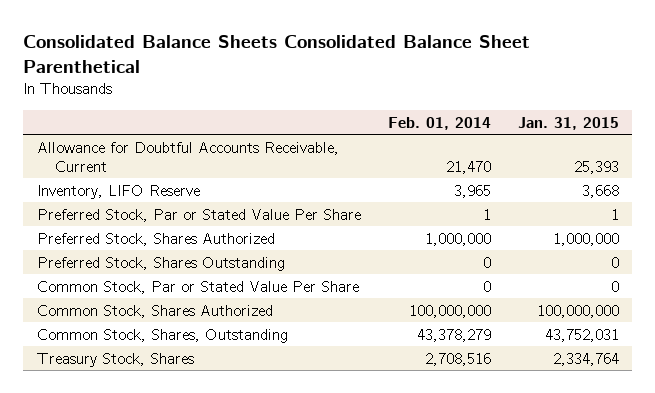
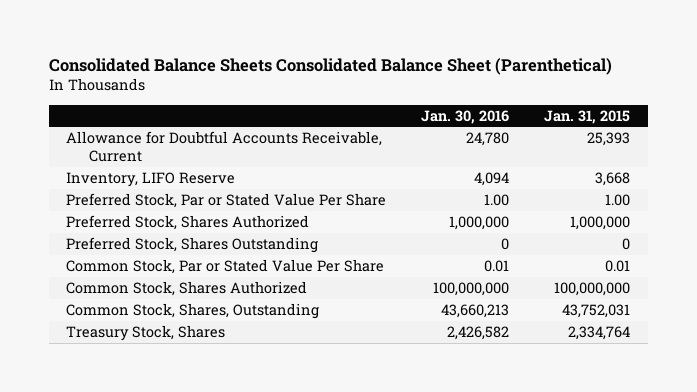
[23,35,531,73] Consolidated Balance Sheets Consolidated Balance Sheet Parenthetical -> [48,58,612,76] Consolidated Balance Sheets Consolidated Balance Sheet (Parenthetical)
[387,116,491,130] Feb. 01, 2014 -> none
none -> [421,109,510,124] Jan. 30, 2016
[610,208,619,220] 1 -> [605,193,631,206] 1.00
[610,280,619,292] 0 -> [605,259,631,272] 0.01

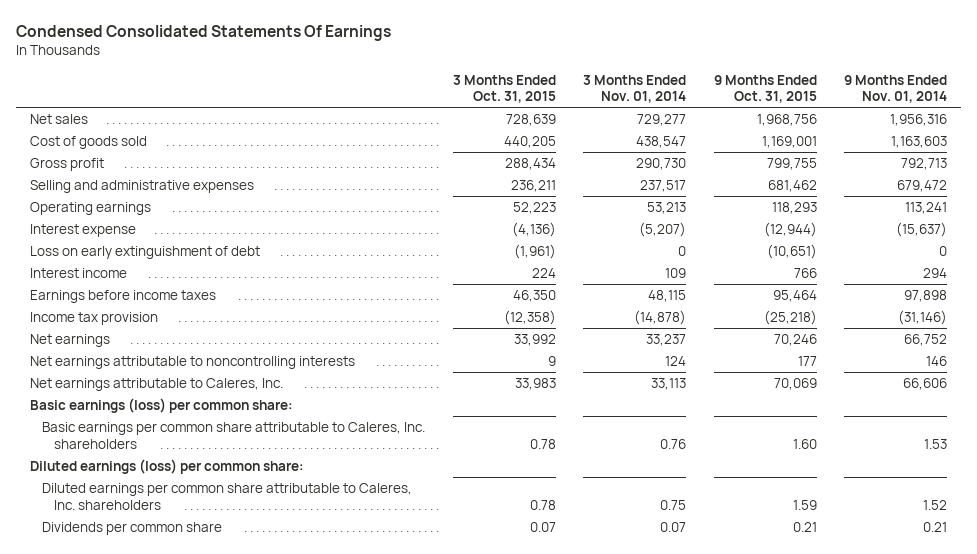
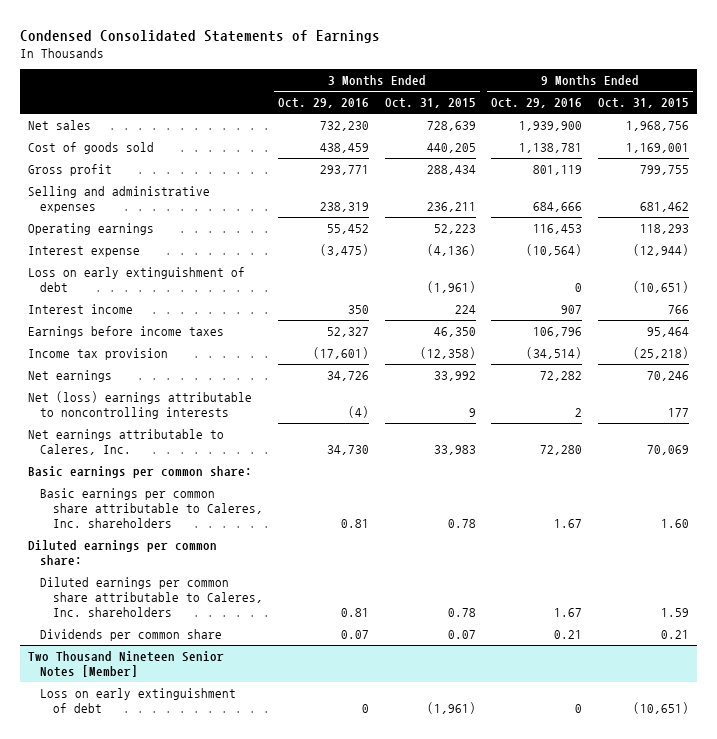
[16,25,392,42] Condensed Consolidated Statements Of Earnings -> [20,29,381,43] Condensed Consolidated Statements of Earnings
[583,74,687,104] 3 Months Ended Nov. 01, 2014 -> none
[844,74,948,104] 9 Months Ended Nov. 01, 2014 -> none
none -> [278,98,370,109] Oct. 29, 2016
none -> [491,98,583,109] Oct. 29, 2016
[30,356,356,370] Net earnings attributable to noncontrolling interests -> [27,391,252,419] Net (loss) earnings attributable to noncontrolling interests
[30,398,294,414] Basic earnings (loss) per common share: -> [27,466,252,479] Basic earnings per common share:
[30,459,305,475] Diluted earnings (loss) per common share: -> [27,540,217,565] Diluted earnings per common share:
none -> [27,651,224,677] Two Thousand Nineteen Senior Notes [Member]
none -> [40,688,237,713] Loss on early extinguishment of debt

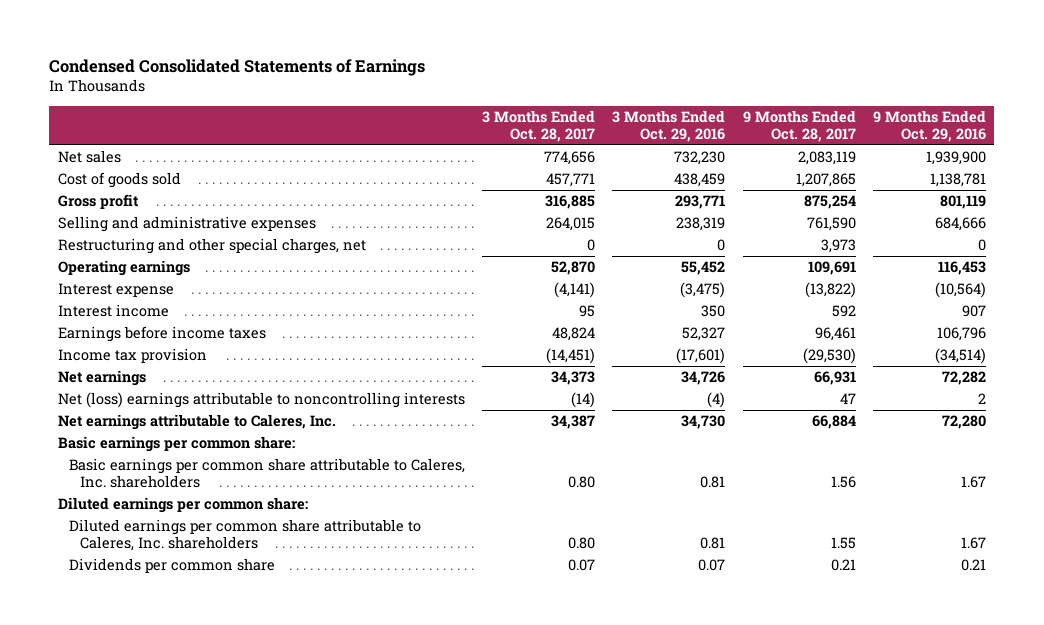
[384,98,476,109] Oct. 31, 2015 -> none
[597,98,689,109] Oct. 31, 2015 -> none
none -> [482,109,596,142] 3 Months Ended Oct. 28, 2017
none -> [742,109,856,142] 9 Months Ended Oct. 28, 2017
none -> [57,238,366,255] Restructuring and other special charges, net
[27,267,245,292] Loss on early extinguishment of debt -> none
[27,651,224,677] Two Thousand Nineteen Senior Notes [Member] -> none
[40,688,237,713] Loss on early extinguishment of debt -> none

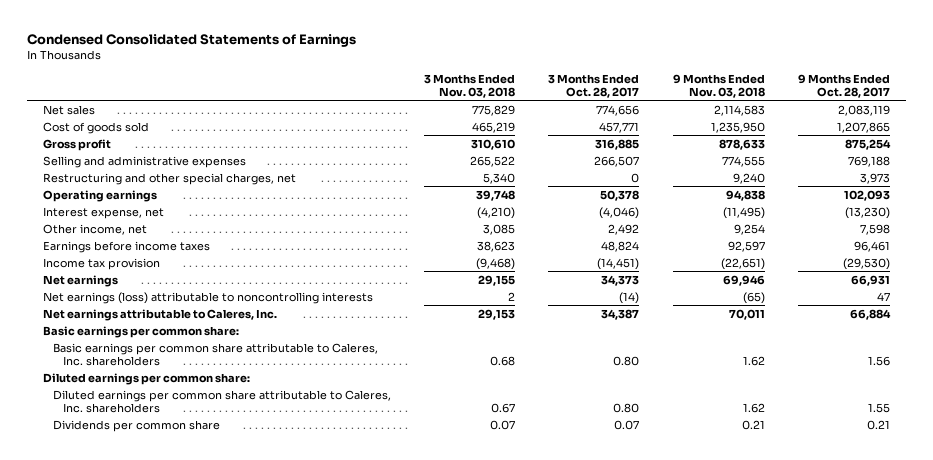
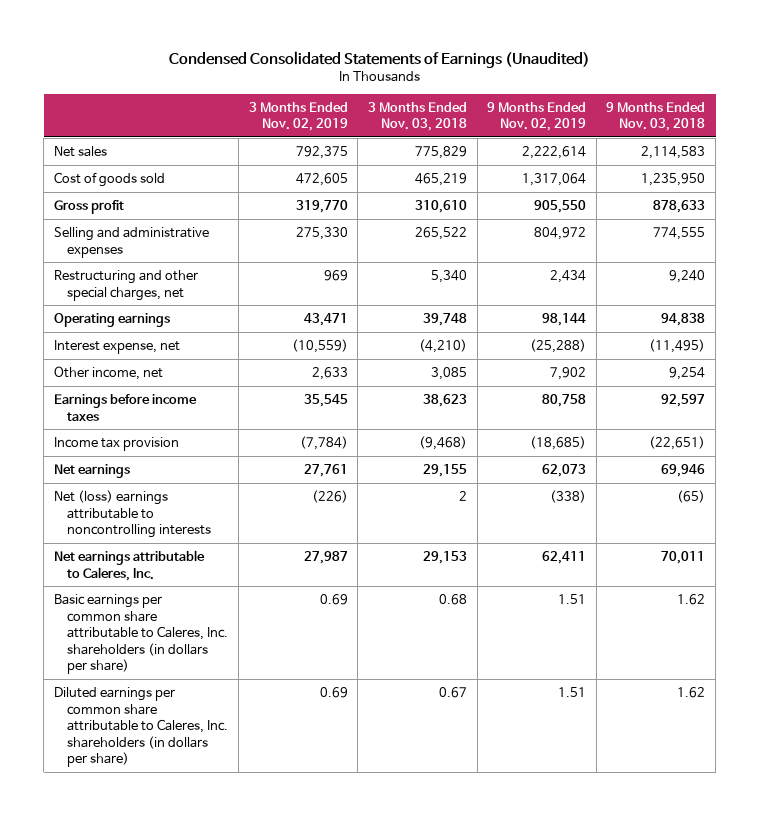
[26,34,356,48] Condensed Consolidated Statements of Earnings -> [168,50,590,68] Condensed Consolidated Statements of Earnings (Unaudited)
[548,73,640,98] 3 Months Ended Oct. 28, 2017 -> none
[797,73,890,98] 9 Months Ended Oct. 28, 2017 -> none
none -> [248,101,348,132] 3 Months Ended Nov. 02, 2019
none -> [487,101,587,132] 9 Months Ended Nov. 02, 2019
[43,291,374,304] Net earnings (loss) attributable to noncontrolling interests -> [53,489,212,539] Net (loss) earnings attributable to noncontrolling interests
[43,325,240,338] Basic earnings per common share: -> none
[43,372,251,385] Diluted earnings per common share: -> none
[53,419,221,432] Dividends per common share -> none
[53,342,379,366] Basic earnings per common share attributable to Caleres, Inc. shareholders -> [53,593,229,675] Basic earnings per common share attributable to Caleres, Inc. shareholders (in dollars per share)
[53,389,392,413] Diluted earnings per common share attributable to Caleres, Inc. shareholders -> [53,686,229,768] Diluted earnings per common share attributable to Caleres, Inc. shareholders (in dollars per share)

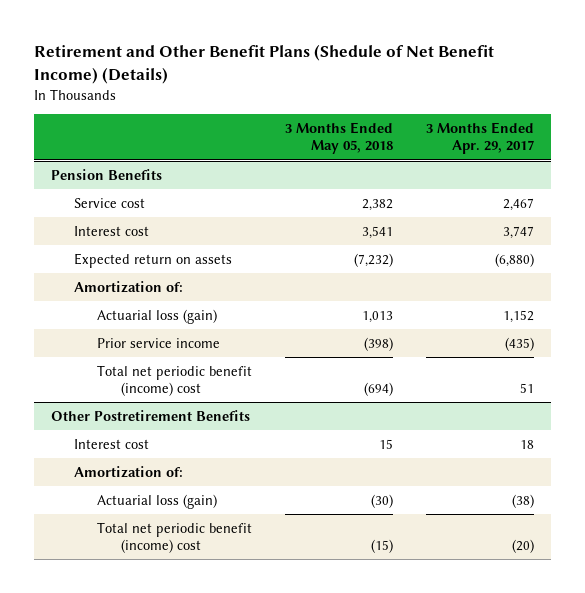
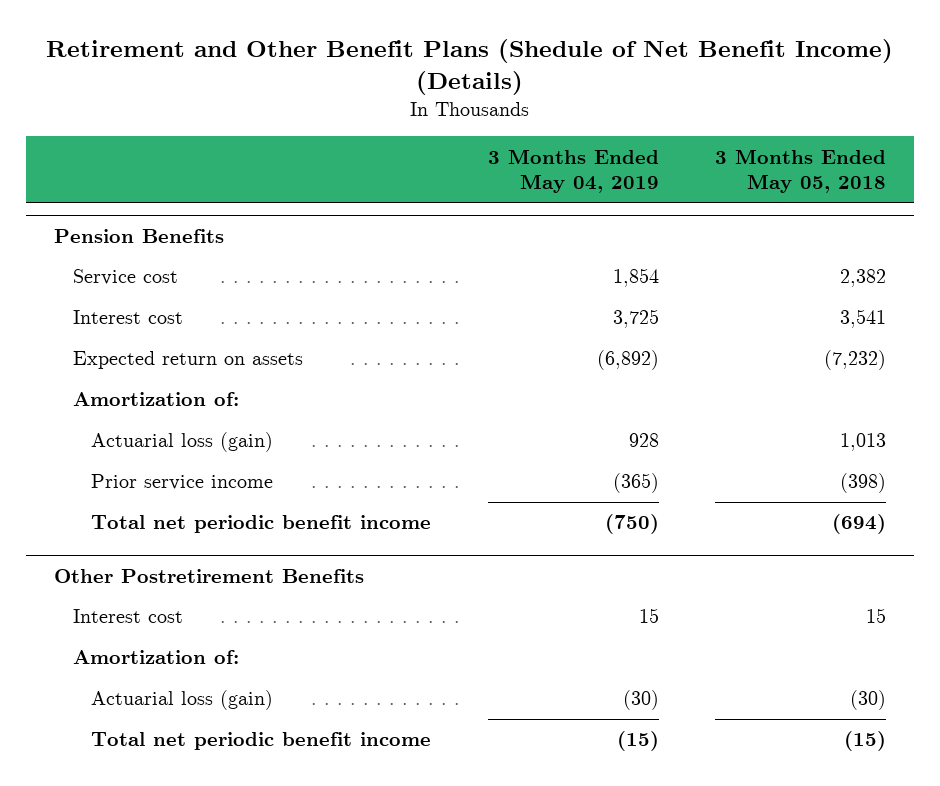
[426,122,535,155] 3 Months Ended Apr. 29, 2017 -> none
none -> [487,148,659,193] 3 Months Ended May 04, 2019
[97,364,253,396] Total net periodic benefit (income) cost -> [91,515,432,534] Total net periodic benefit income
[97,521,253,553] Total net periodic benefit (income) cost -> [91,732,432,751] Total net periodic benefit income

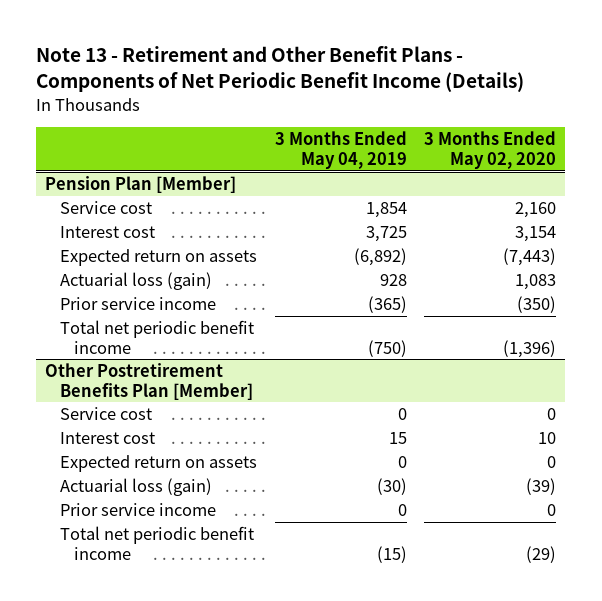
[45,39,893,95] Retirement and Other Benefit Plans (Shedule of Net Benefit Income) (Details) -> [36,46,525,93] Note 13 - Retirement and Other Benefit Plans - Components of Net Periodic Benefit Income (Details)
[714,148,886,193] 3 Months Ended May 05, 2018 -> none
none -> [424,131,557,170] 3 Months Ended May 02, 2020
[54,228,225,243] Pension Benefits -> [45,175,237,193] Pension Plan [Member]
[72,392,239,407] Amortization of: -> none
[54,568,365,583] Other Postretirement Benefits -> [45,362,253,400] Other Postretirement Benefits Plan [Member]
none -> [59,406,152,420] Service cost
[72,650,239,665] Amortization of: -> none
none -> [59,454,257,472] Expected return on assets
none -> [59,502,216,516] Prior service income

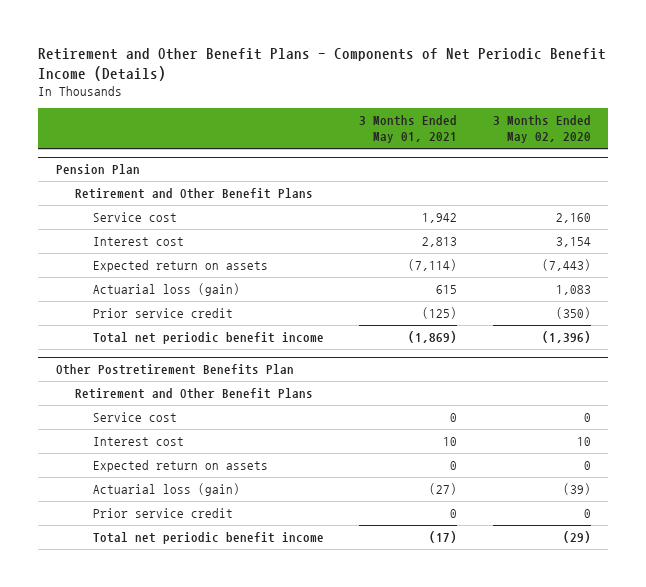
[36,46,525,93] Note 13 - Retirement and Other Benefit Plans - Components of Net Periodic Benefit Income (Details) -> [38,48,607,82] Retirement and Other Benefit Plans - Components of Net Periodic Benefit Income (Details)
[274,131,407,170] 3 Months Ended May 04, 2019 -> none
none -> [359,115,458,144] 3 Months Ended May 01, 2021
[45,175,237,193] Pension Plan [Member] -> [55,164,140,175] Pension Plan
none -> [74,188,313,200] Retirement and Other Benefit Plans
[59,296,216,310] Prior service income -> [93,308,234,319] Prior service credit
[45,362,253,400] Other Postretirement Benefits Plan [Member] -> [55,364,294,376] Other Postretirement Benefits Plan
none -> [74,388,313,400] Retirement and Other Benefit Plans
[59,502,216,516] Prior service income -> [93,508,234,519] Prior service credit

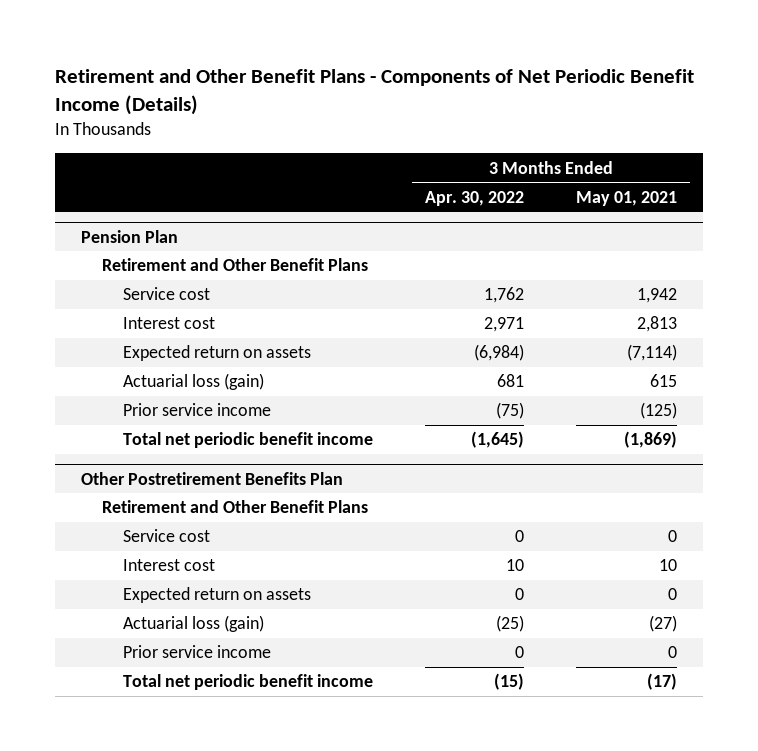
[492,115,591,144] 3 Months Ended May 02, 2020 -> none
none -> [425,190,525,206] Apr. 30, 2022
[93,308,234,319] Prior service credit -> [122,403,271,417] Prior service income
[93,508,234,519] Prior service credit -> [122,645,271,659] Prior service income

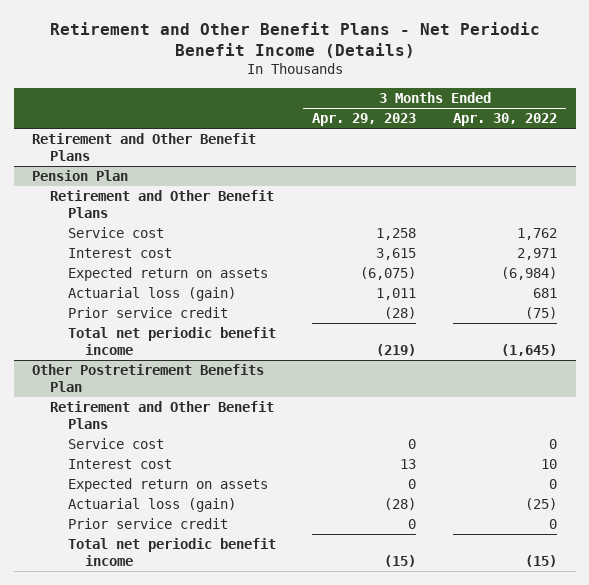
[54,68,694,115] Retirement and Other Benefit Plans - Components of Net Periodic Benefit Income (Details) -> [49,21,540,59] Retirement and Other Benefit Plans - Net Periodic Benefit Income (Details)
[576,190,678,206] May 01, 2021 -> none
none -> [312,113,417,127] Apr. 29, 2023
none -> [32,133,257,161] Retirement and Other Benefit Plans
[122,403,271,417] Prior service income -> [67,307,228,319] Prior service credit
[122,645,271,659] Prior service income -> [67,518,228,530] Prior service credit

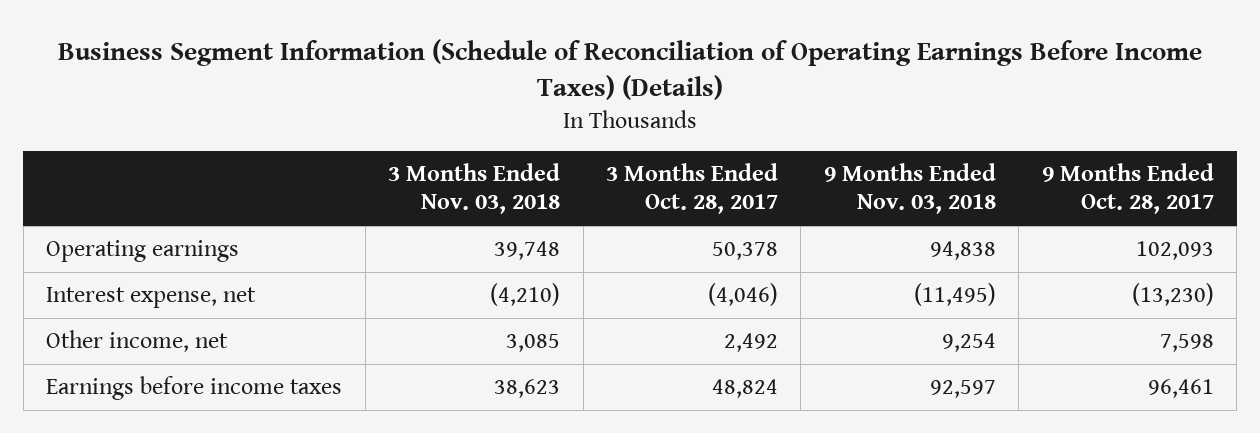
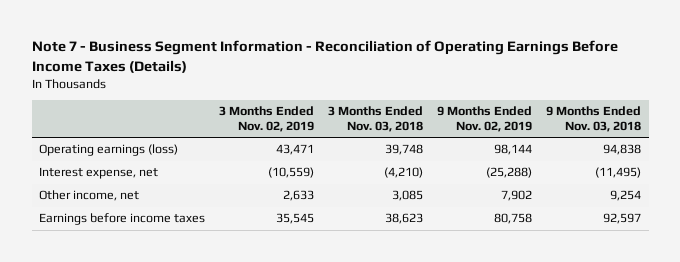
[57,38,1202,101] Business Segment Information (Schedule of Reconciliation of Operating Earnings Before Income Taxes) (Details) -> [31,40,618,73] Note 7 - Business Segment Information - Reconciliation of Operating Earnings Before Income Taxes (Details)
[605,163,778,215] 3 Months Ended Oct. 28, 2017 -> none
[1041,163,1214,215] 9 Months Ended Oct. 28, 2017 -> none
none -> [218,106,314,133] 3 Months Ended Nov. 02, 2019
none -> [437,106,533,133] 9 Months Ended Nov. 02, 2019
[46,240,240,263] Operating earnings -> [38,144,178,157] Operating earnings (loss)

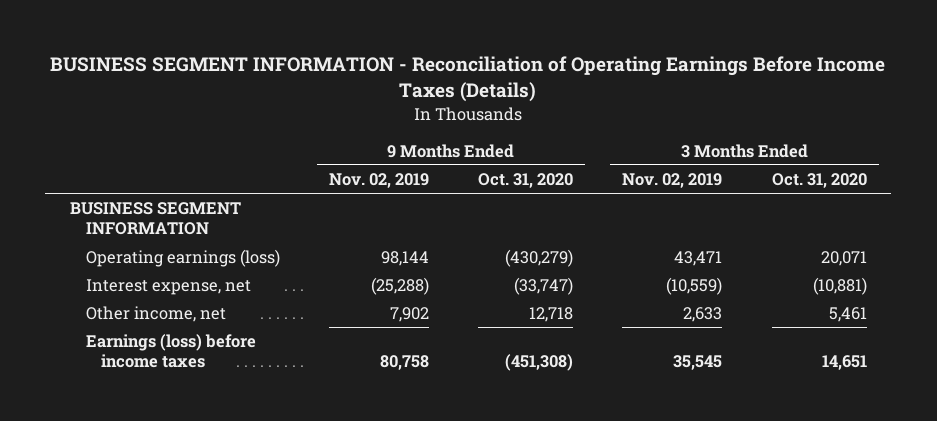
[31,40,618,73] Note 7 - Business Segment Information - Reconciliation of Operating Earnings Before Income Taxes (Details) -> [50,56,886,103] BUSINESS SEGMENT INFORMATION - Reconciliation of Operating Earnings Before Income Taxes (Details)
[328,106,424,133] 3 Months Ended Nov. 03, 2018 -> none
[546,106,642,133] 9 Months Ended Nov. 03, 2018 -> none
none -> [478,172,574,188] Oct. 31, 2020
none -> [771,172,867,188] Oct. 31, 2020
none -> [69,202,241,236] BUSINESS SEGMENT INFORMATION
[38,213,205,226] Earnings before income taxes -> [85,334,256,369] Earnings (loss) before income taxes

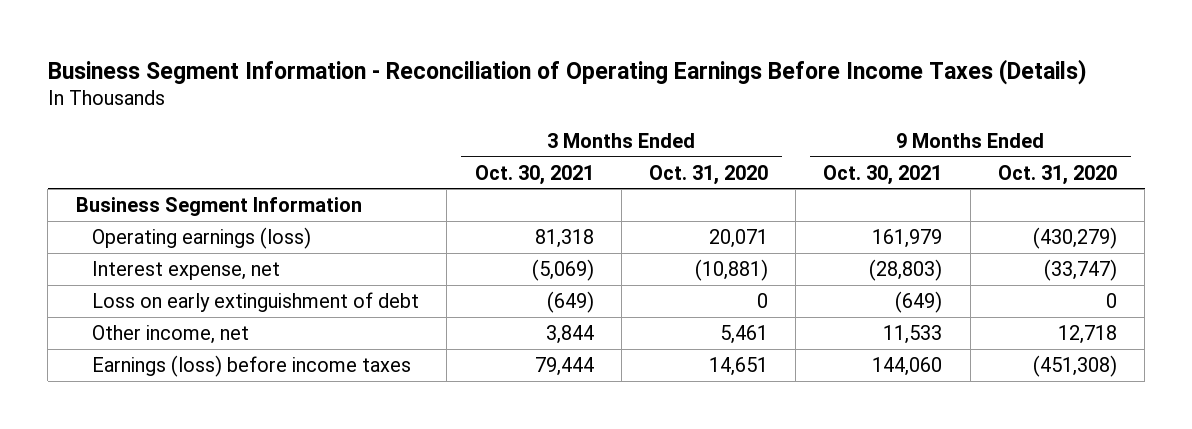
[50,56,886,103] BUSINESS SEGMENT INFORMATION - Reconciliation of Operating Earnings Before Income Taxes (Details) -> [47,58,1087,85] Business Segment Information - Reconciliation of Operating Earnings Before Income Taxes (Details)
[328,172,429,188] Nov. 02, 2019 -> none
[622,172,723,188] Nov. 02, 2019 -> none
none -> [474,164,594,185] Oct. 30, 2021
none -> [823,164,943,185] Oct. 30, 2021
[69,202,241,236] BUSINESS SEGMENT INFORMATION -> [75,196,362,216] Business Segment Information
none -> [92,291,420,312] Loss on early extinguishment of debt

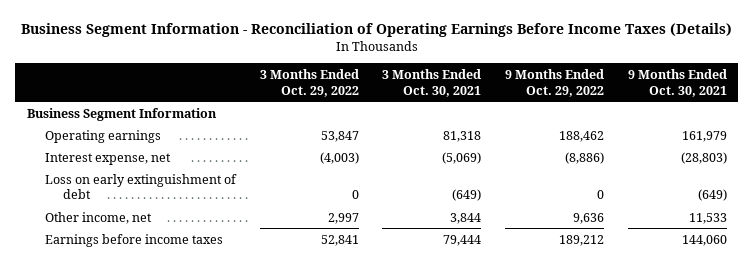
[648,164,768,185] Oct. 31, 2020 -> none
[997,164,1117,185] Oct. 31, 2020 -> none
none -> [259,68,359,97] 3 Months Ended Oct. 29, 2022
none -> [505,68,605,97] 9 Months Ended Oct. 29, 2022
[92,226,312,249] Operating earnings (loss) -> [45,129,162,143] Operating earnings
[92,354,412,377] Earnings (loss) before income taxes -> [45,233,224,247] Earnings before income taxes

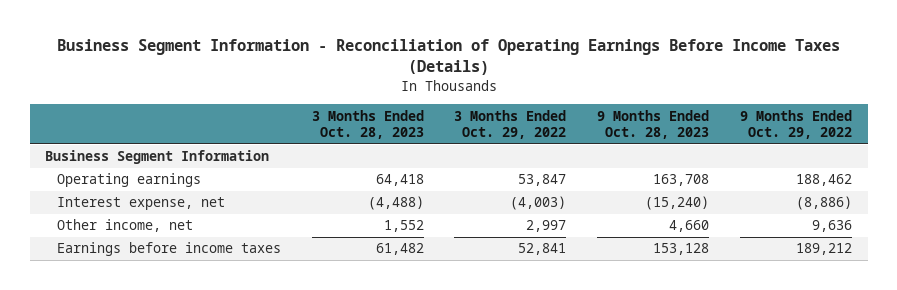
[382,68,482,97] 3 Months Ended Oct. 30, 2021 -> none
[627,68,727,97] 9 Months Ended Oct. 30, 2021 -> none
none -> [311,109,424,140] 3 Months Ended Oct. 28, 2023
none -> [597,109,710,140] 9 Months Ended Oct. 28, 2023
[45,173,238,200] Loss on early extinguishment of debt -> none

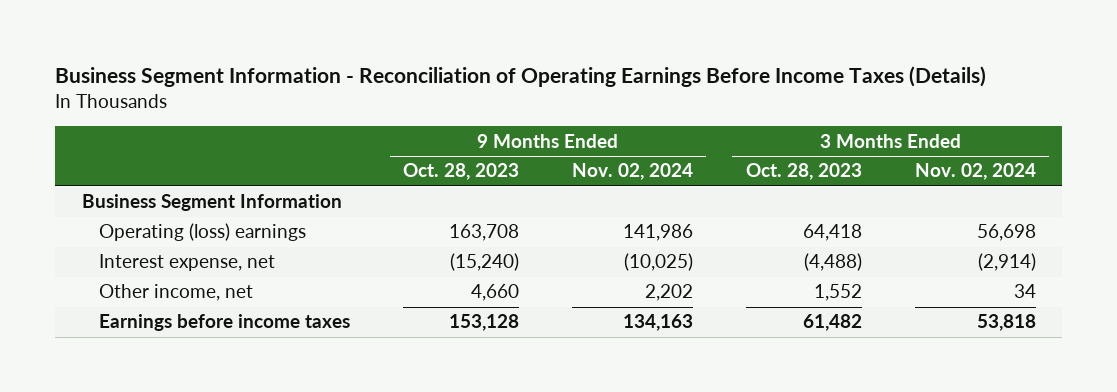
[454,109,567,140] 3 Months Ended Oct. 29, 2022 -> none
[740,109,853,140] 9 Months Ended Oct. 29, 2022 -> none
none -> [571,163,693,181] Nov. 02, 2024
none -> [914,163,1036,181] Nov. 02, 2024
[56,173,201,188] Operating earnings -> [99,223,307,242] Operating (loss) earnings

